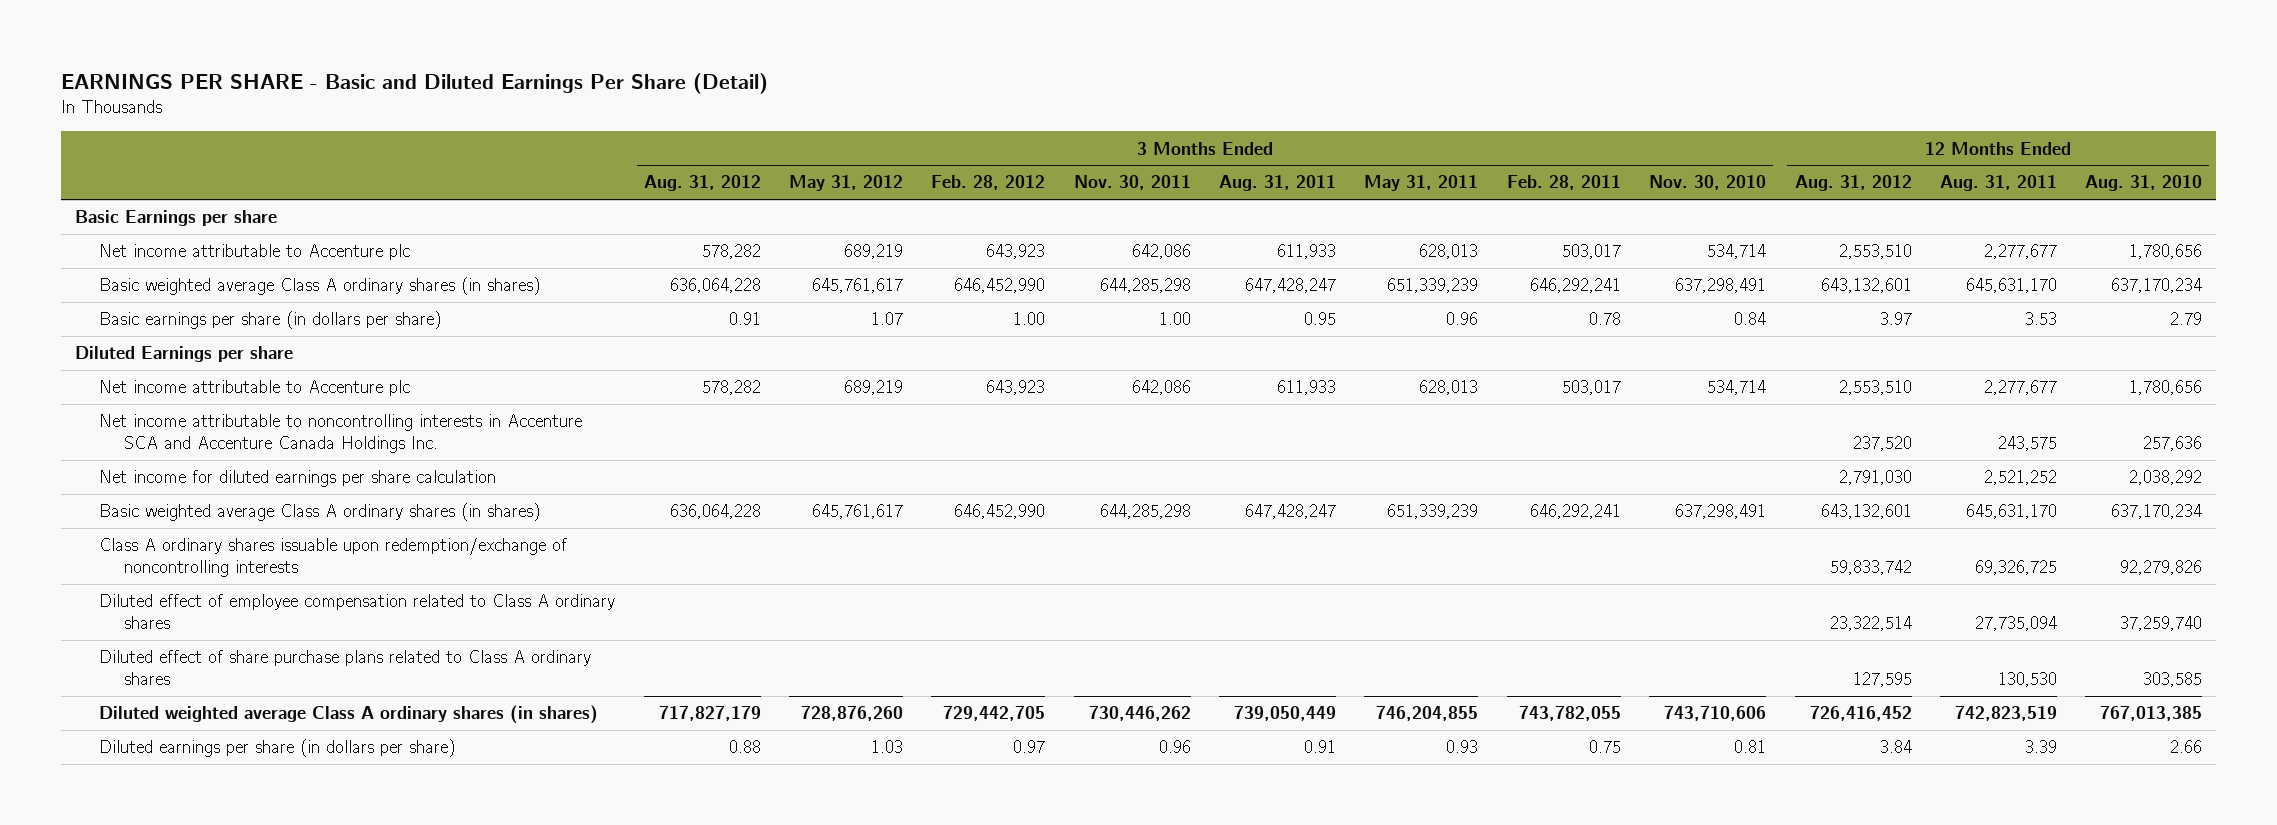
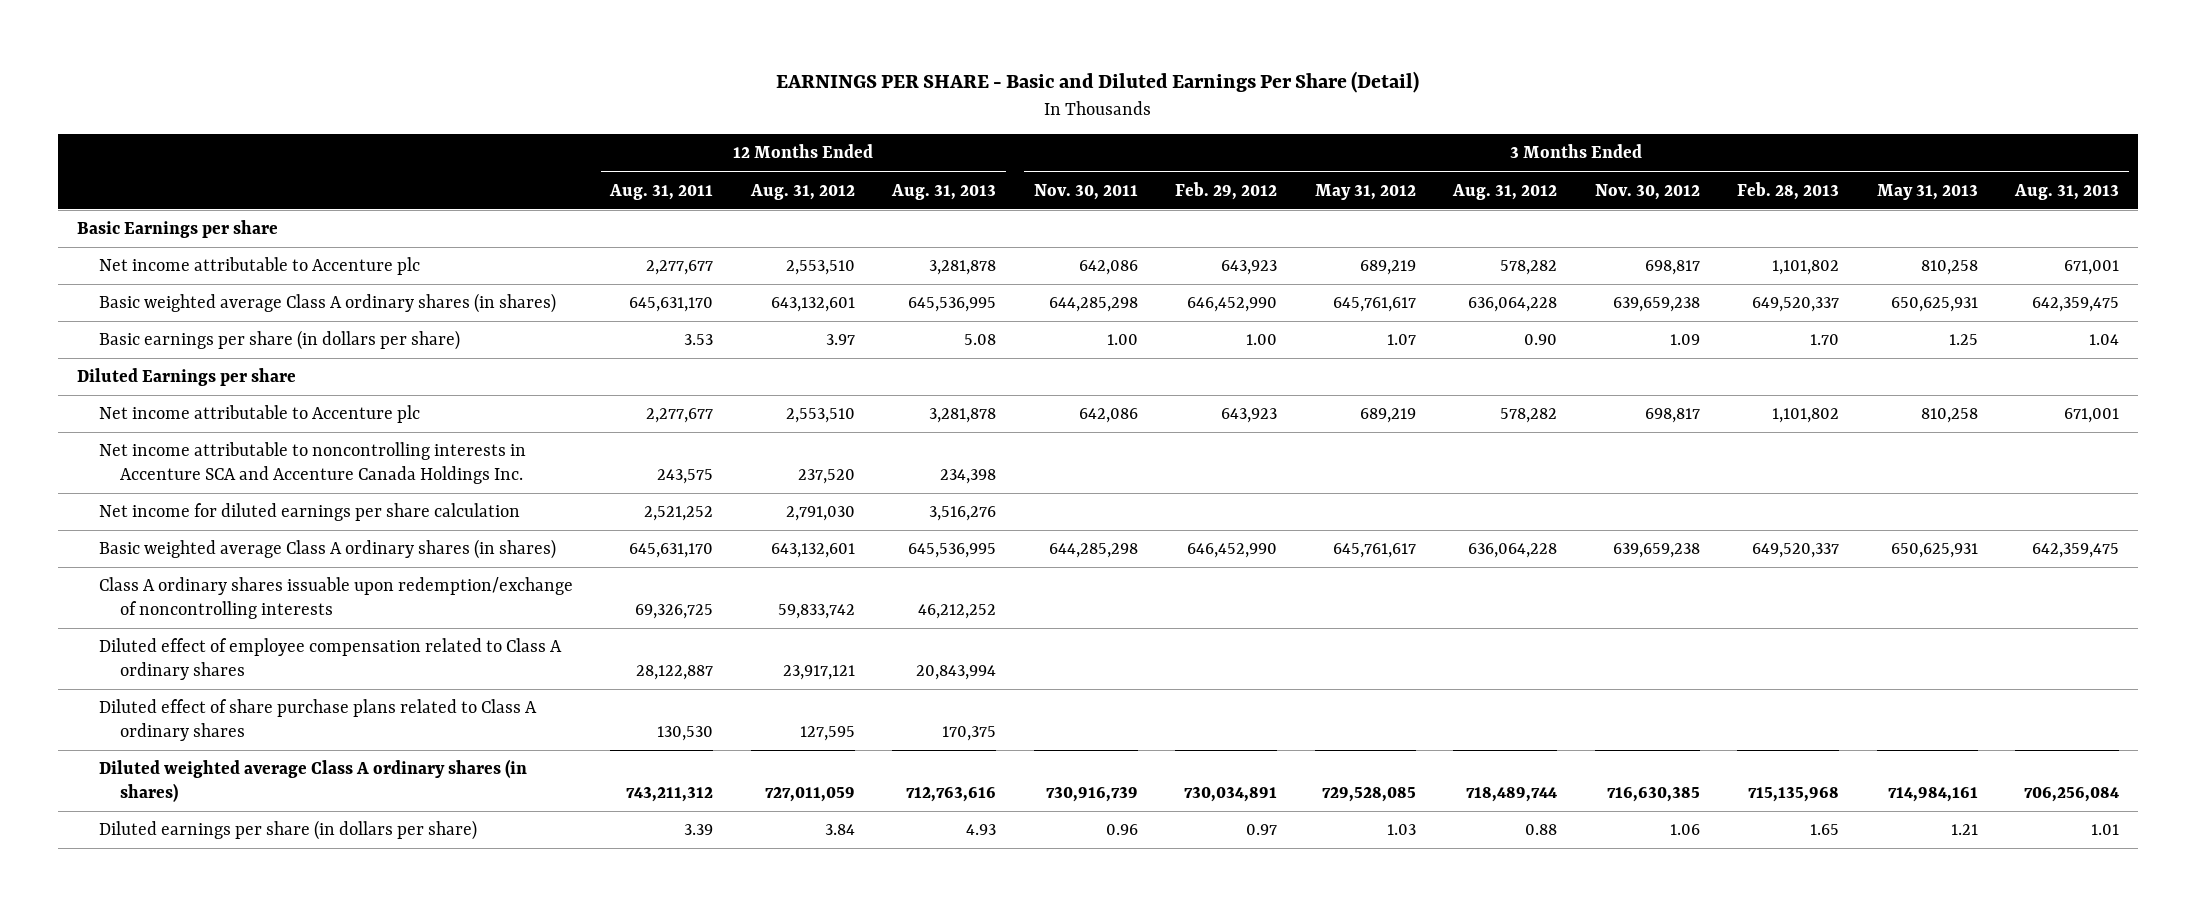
[931,175,1046,191] Feb. 28, 2012 -> none
[1219,175,1337,192] Aug. 31, 2011 -> none
[1364,175,1479,192] May 31, 2011 -> none
[1506,175,1621,191] Feb. 28, 2011 -> none
[1649,175,1767,191] Nov. 30, 2010 -> none
[2085,175,2203,192] Aug. 31, 2010 -> none
none -> [891,183,997,200] Aug. 31, 2013
none -> [1175,181,1278,200] Feb. 29, 2012
none -> [1594,183,1700,200] Nov. 30, 2012
none -> [1737,181,1840,200] Feb. 28, 2013
none -> [1876,183,1978,200] May 31, 2013
none -> [2014,183,2120,200] Aug. 31, 2013
[728,312,761,326] 0.91 -> [1524,334,1558,346] 0.90
[1829,616,1912,632] 23,322,514 -> [782,665,855,681] 23,917,121
[1974,616,2057,632] 27,735,094 -> [636,665,714,681] 28,122,887
[658,706,761,722] 717,827,179 -> [1466,787,1558,803] 718,489,744
[800,706,903,722] 728,876,260 -> [1321,787,1416,803] 729,528,085
[1088,706,1191,722] 730,446,262 -> [1045,787,1138,803] 730,916,739
[1809,706,1912,722] 726,416,452 -> [764,787,855,803] 727,011,059
[1954,706,2057,722] 742,823,519 -> [626,787,714,803] 743,211,312

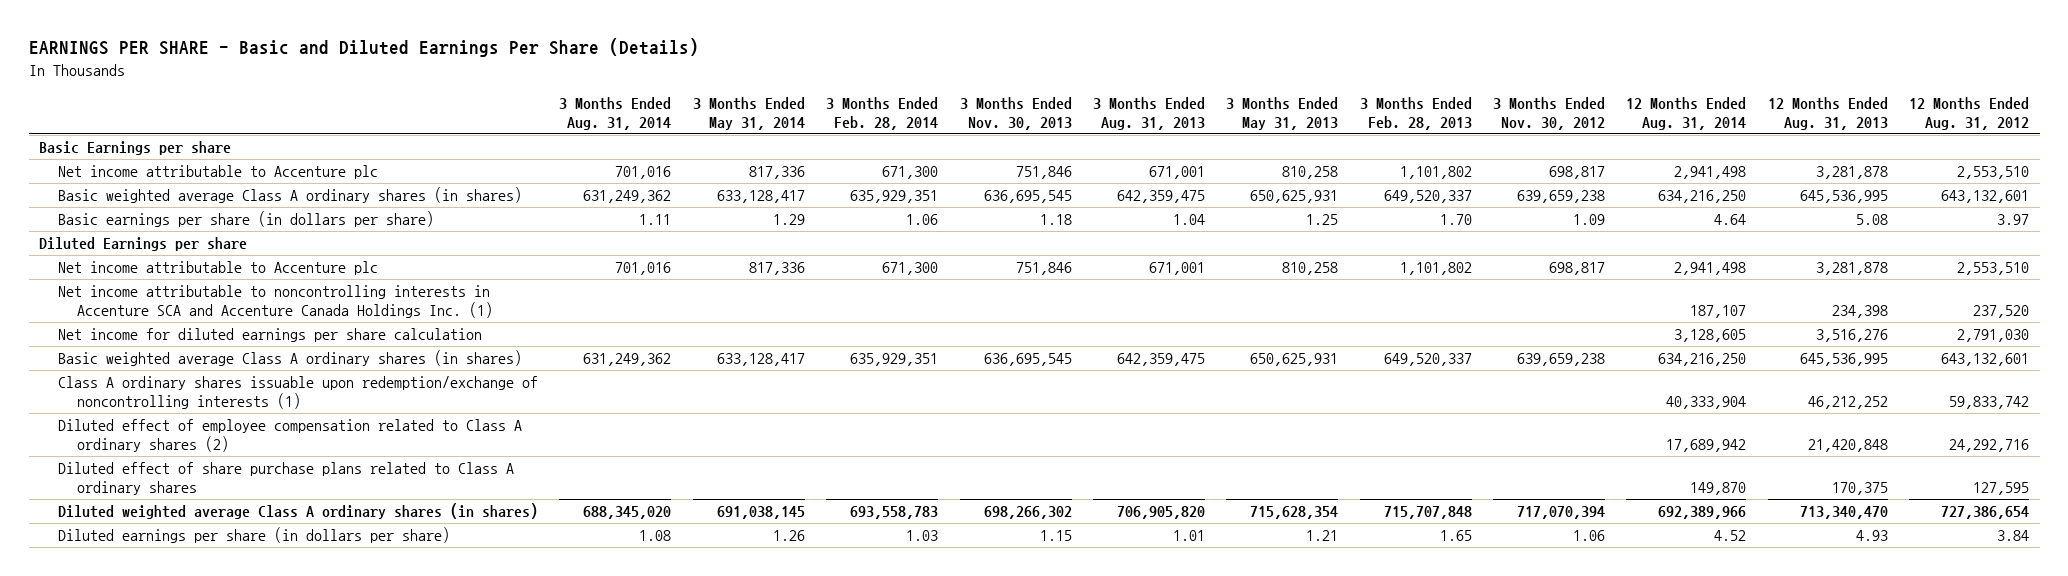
[776,71,1420,94] EARNINGS PER SHARE - Basic and Diluted Earnings Per Share (Detail) -> [28,38,699,58] EARNINGS PER SHARE - Basic and Diluted Earnings Per Share (Details)
[609,183,714,200] Aug. 31, 2011 -> none
[1033,183,1138,200] Nov. 30, 2011 -> none
[1175,181,1278,200] Feb. 29, 2012 -> none
[1314,183,1416,200] May 31, 2012 -> none
[1452,183,1558,200] Aug. 31, 2012 -> none
none -> [559,96,672,131] 3 Months Ended Aug. 31, 2014
none -> [692,96,805,131] 3 Months Ended May 31, 2014
none -> [826,96,939,131] 3 Months Ended Feb. 28, 2014
none -> [959,96,1072,131] 3 Months Ended Nov. 30, 2013
none -> [1626,96,1747,131] 12 Months Ended Aug. 31, 2014
[98,442,526,485] Net income attributable to noncontrolling interests in Accenture SCA and Accenture Canada Holdings Inc. -> [58,284,493,319] Net income attributable to noncontrolling interests in Accenture SCA and Accenture Canada Holdings Inc. (1)
[98,577,573,620] Class A ordinary shares issuable upon redemption/exchange of noncontrolling interests -> [58,375,539,410] Class A ordinary shares issuable upon redemption/exchange of noncontrolling interests (1)
[98,638,562,681] Diluted effect of employee compensation related to Class A ordinary shares -> [58,418,523,453] Diluted effect of employee compensation related to Class A ordinary shares (2)
[782,665,855,681] 23,917,121 -> [1949,439,2030,453] 24,292,716
[916,665,997,681] 20,843,994 -> [1807,439,1888,453] 21,420,848
[764,787,855,803] 727,011,059 -> [1941,505,2030,519] 727,386,654
[906,787,997,803] 712,763,616 -> [1799,505,1888,519] 713,340,470
[1606,787,1700,803] 716,630,385 -> [1516,505,1605,519] 717,070,394
[1748,787,1840,803] 715,135,968 -> [1383,505,1472,519] 715,707,848
[1887,787,1978,803] 714,984,161 -> [1250,505,1339,519] 715,628,354
[2024,787,2120,803] 706,256,084 -> [1116,505,1205,519] 706,905,820

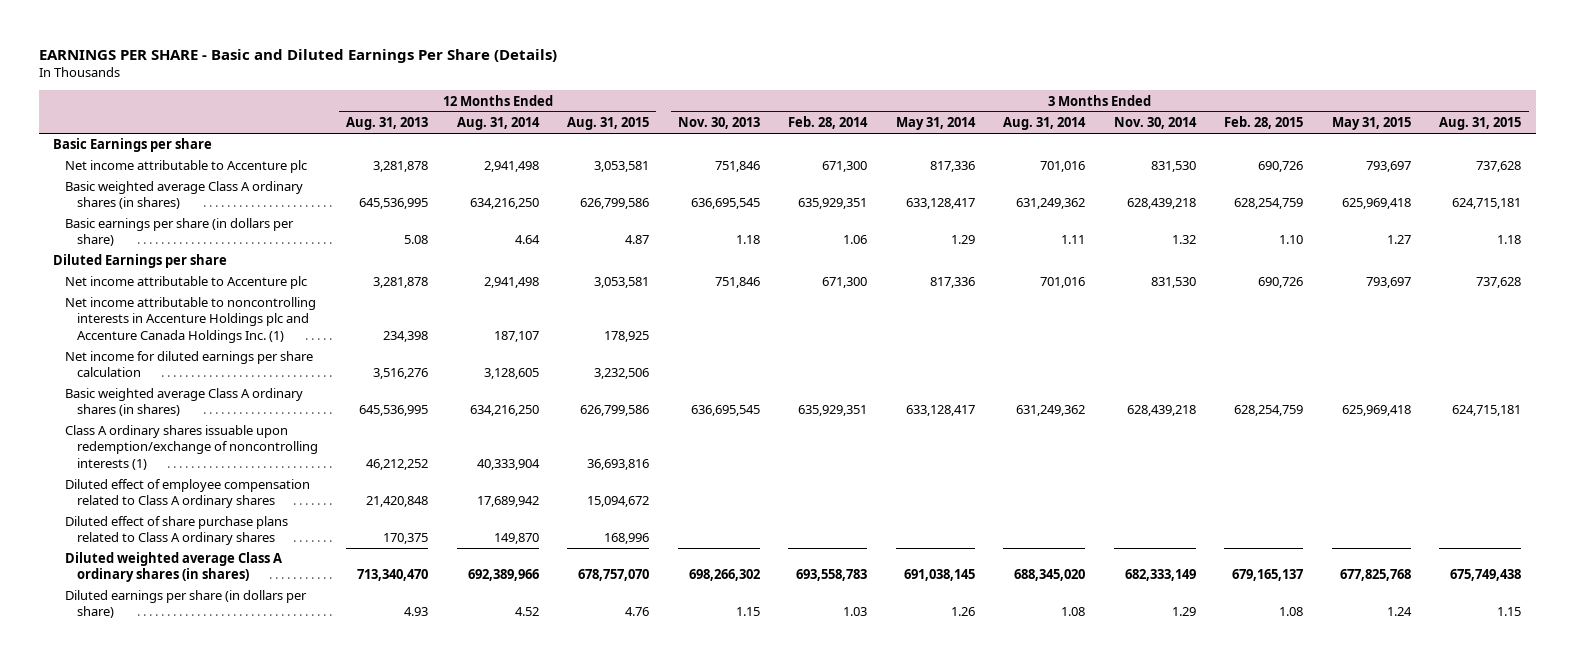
[1092,96,1205,131] 3 Months Ended Aug. 31, 2013 -> none
[1226,96,1339,131] 3 Months Ended May 31, 2013 -> none
[1359,96,1472,131] 3 Months Ended Feb. 28, 2013 -> none
[1492,96,1605,131] 3 Months Ended Nov. 30, 2012 -> none
[1909,96,2030,131] 12 Months Ended Aug. 31, 2012 -> none
none -> [567,117,650,131] Aug. 31, 2015
none -> [1113,117,1197,130] Nov. 30, 2014
none -> [1224,116,1304,130] Feb. 28, 2015
none -> [1331,117,1411,131] May 31, 2015
none -> [1439,117,1522,131] Aug. 31, 2015
[58,284,493,319] Net income attributable to noncontrolling interests in Accenture SCA and Accenture Canada Holdings Inc. (1) -> [65,297,317,343] Net income attributable to noncontrolling interests in Accenture Holdings plc and Accenture Canada Holdings Inc. (1)
[58,418,523,453] Diluted effect of employee compensation related to Class A ordinary shares (2) -> [65,479,311,509] Diluted effect of employee compensation related to Class A ordinary shares

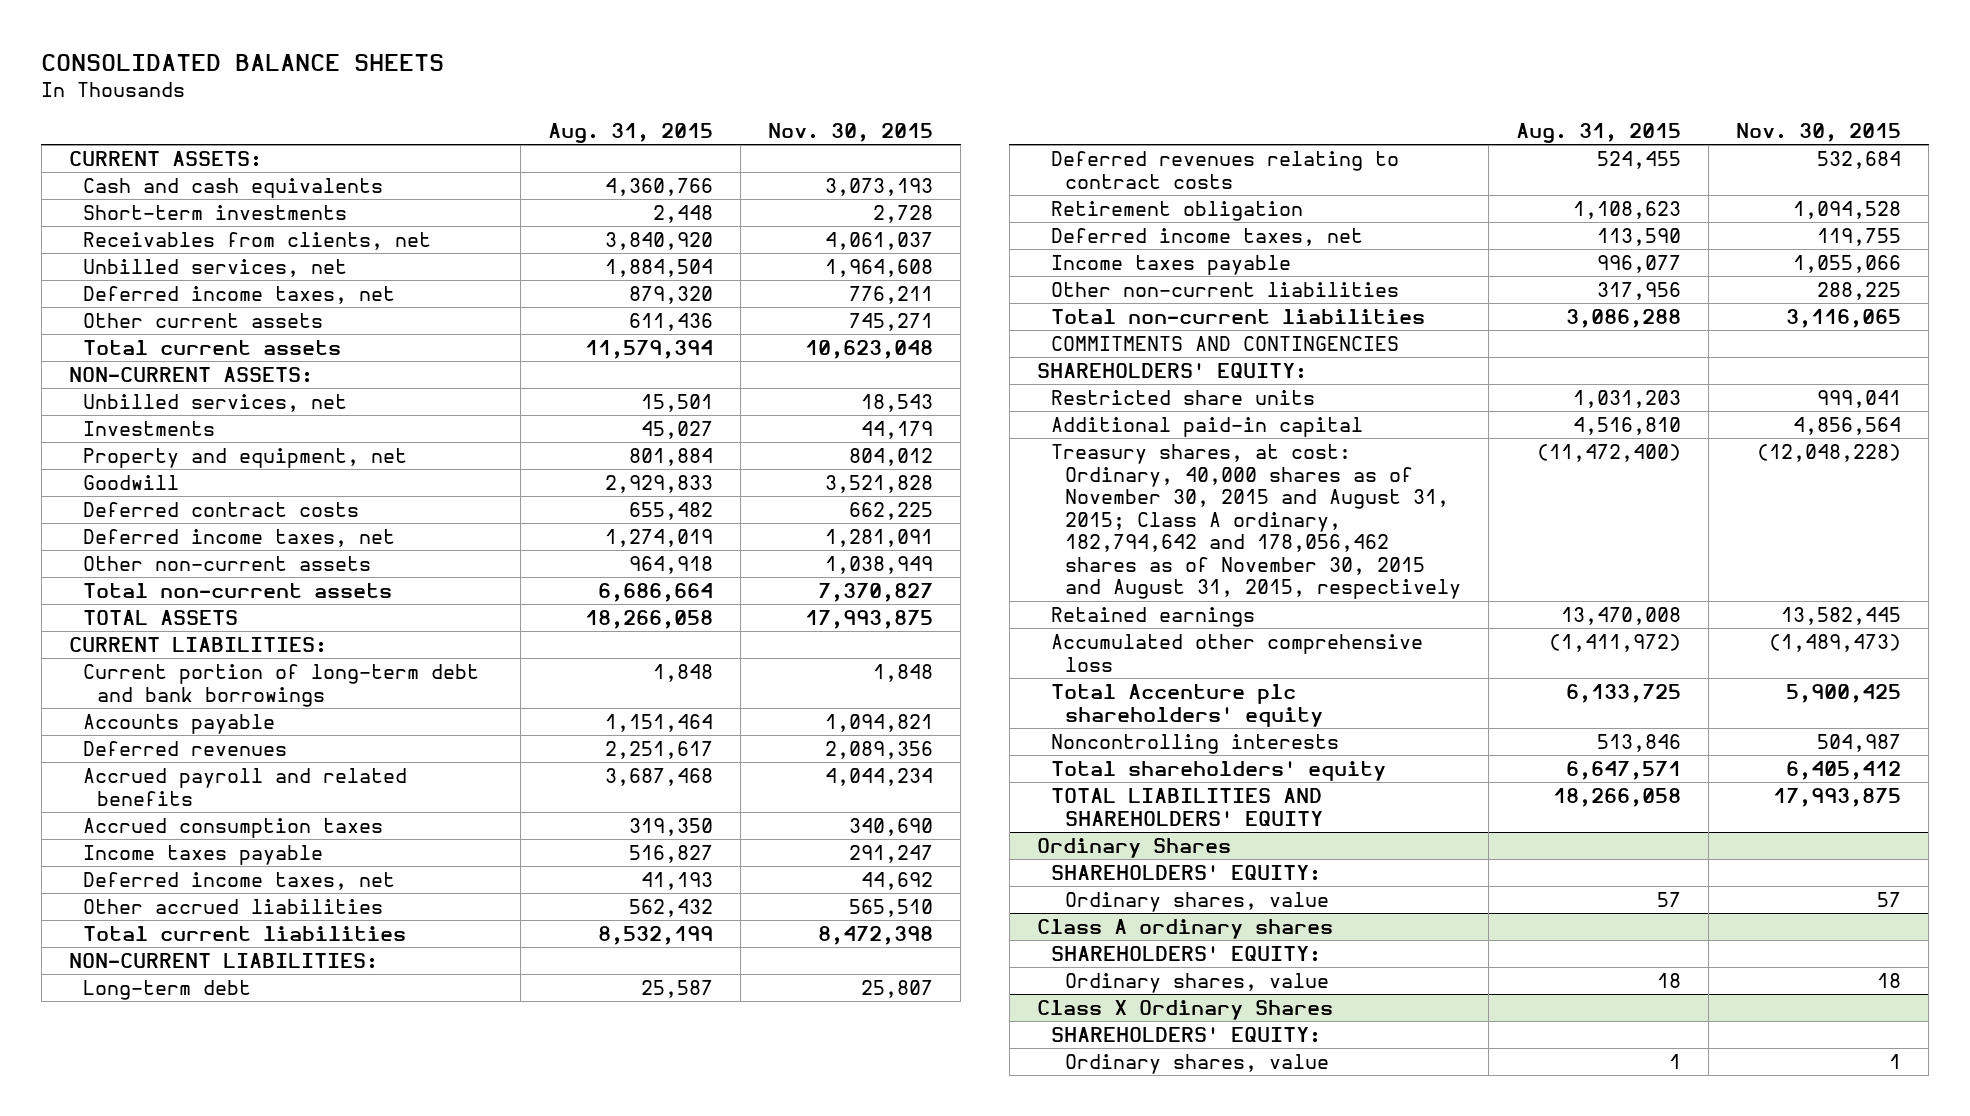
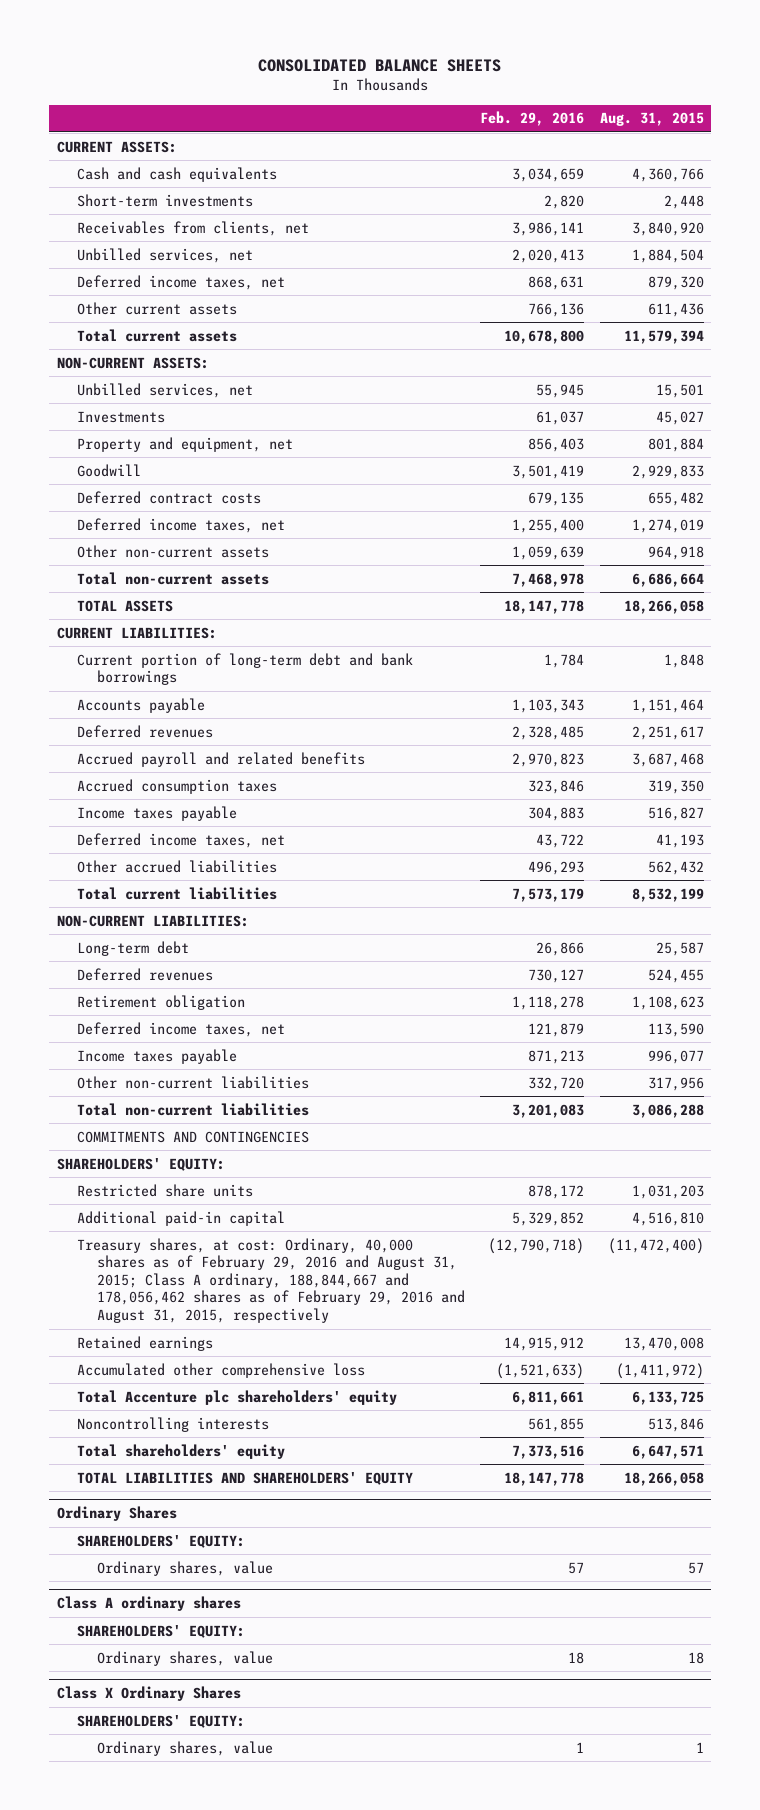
[768,122,934,142] Nov. 30, 2015 -> none
none -> [480,111,585,127] Feb. 29, 2016
[1050,151,1399,189] Deferred revenues relating to contract costs -> [76,967,213,981] Deferred revenues
[1050,444,1461,600] Treasury shares, at cost: Ordinary, 40,000 shares as of November 30, 2015 and August 31, 2015; Class A ordinary, 182,794,642 and 178,056,462 shares as of November 30, 2015 and August 31, 2015, respectively -> [76,1237,465,1324] Treasury shares, at cost: Ordinary, 40,000 shares as of February 29, 2016 and August 31, 2015; Class A ordinary, 188,844,667 and 178,056,462 shares as of February 29, 2016 and August 31, 2015, respectively

